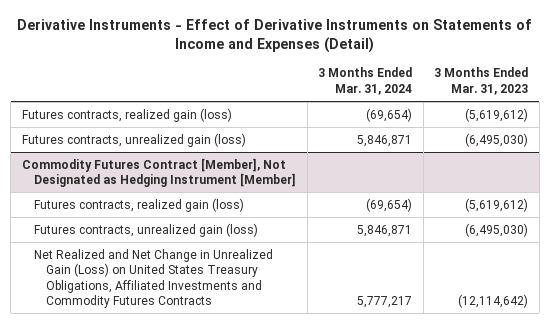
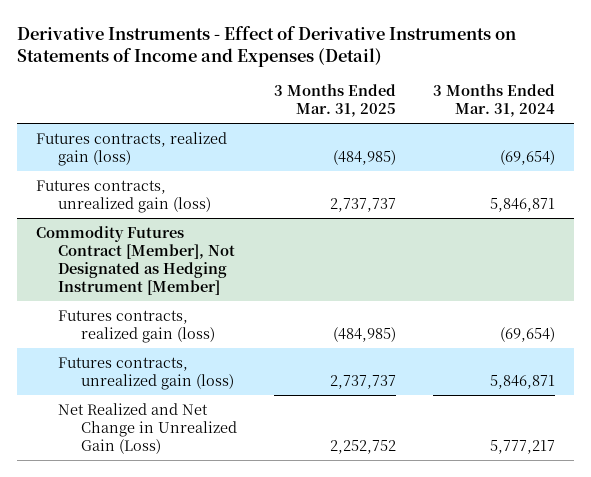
[434,67,529,95] 3 Months Ended Mar. 31, 2023 -> none
none -> [274,83,397,117] 3 Months Ended Mar. 31, 2025
[34,248,274,309] Net Realized and Net Change in Unrealized Gain (Loss) on United States Treasury Obligations, Affiliated Investments and Commodity Futures Contracts -> [58,402,238,454] Net Realized and Net Change in Unrealized Gain (Loss)

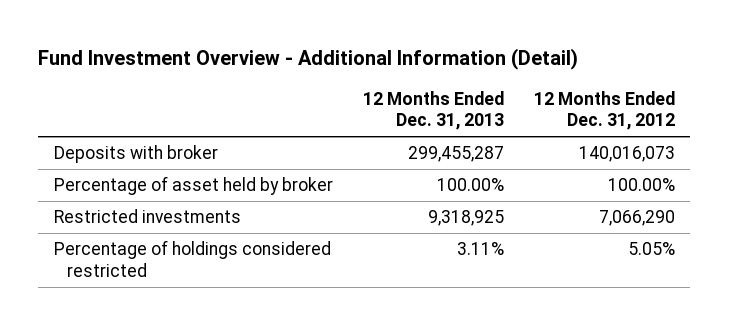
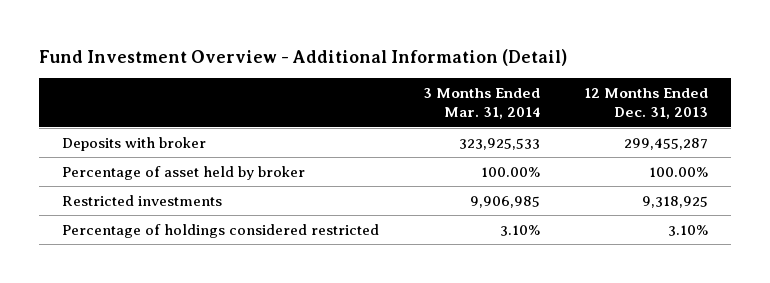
[534,90,676,131] 12 Months Ended Dec. 31, 2012 -> none
none -> [423,87,541,120] 3 Months Ended Mar. 31, 2014
[456,241,504,255] 3.11% -> [668,224,709,236] 3.10%

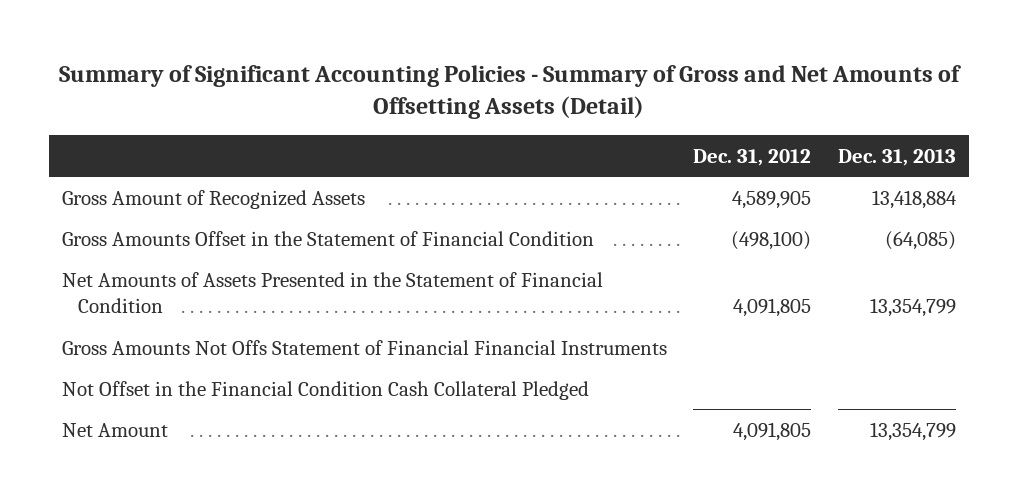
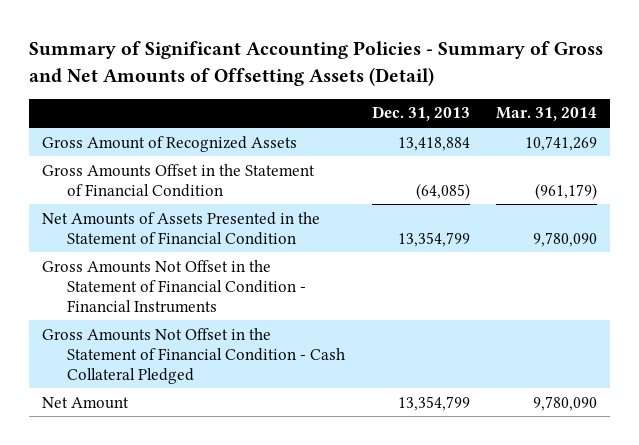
[693,149,812,167] Dec. 31, 2012 -> none
none -> [496,107,598,122] Mar. 31, 2014
[62,339,668,355] Gross Amounts Not Offs Statement of Financial Financial Instruments -> [42,259,307,313] Gross Amounts Not Offset in the Statement of Financial Condition - Financial Instruments
[62,380,590,400] Not Offset in the Financial Condition Cash Collateral Pledged -> [42,327,346,384] Gross Amounts Not Offset in the Statement of Financial Condition - Cash Collateral Pledged

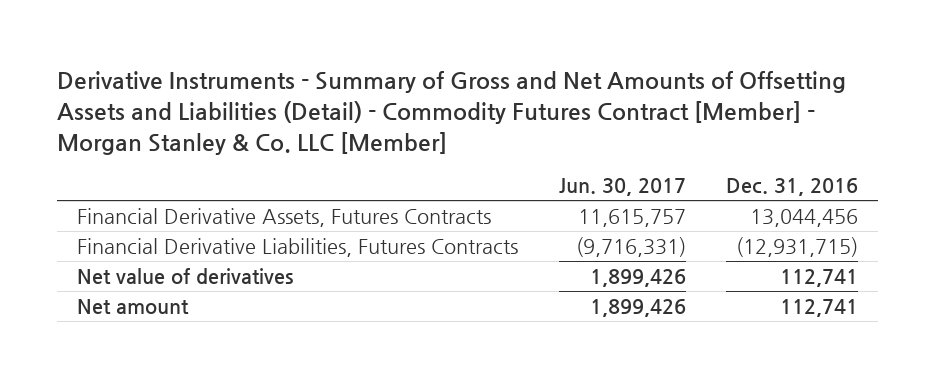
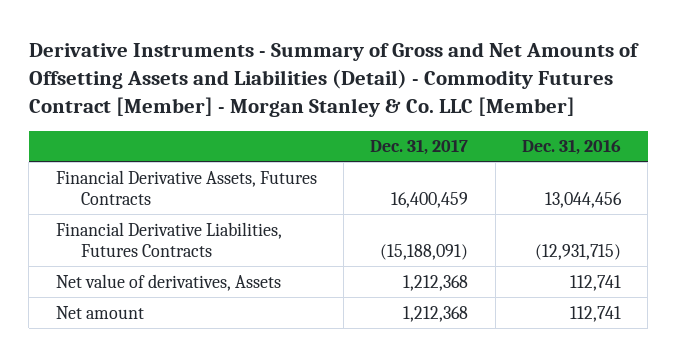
[558,178,686,197] Jun. 30, 2017 -> none
none -> [370,139,469,156] Dec. 31, 2017
[77,268,294,285] Net value of derivatives -> [55,273,281,291] Net value of derivatives, Assets

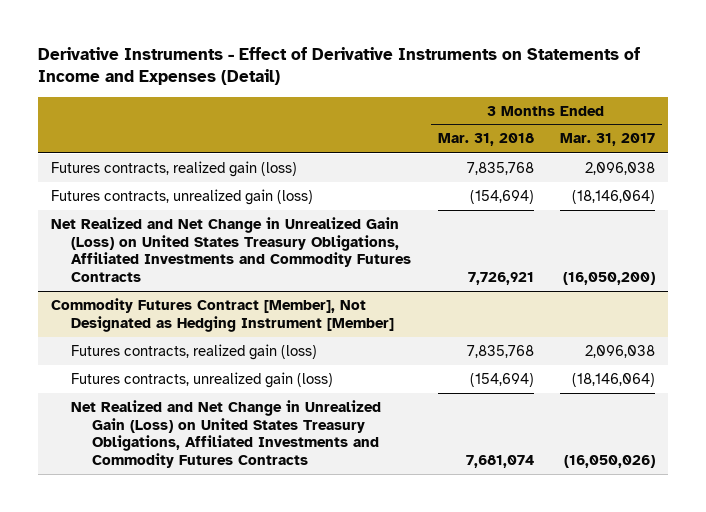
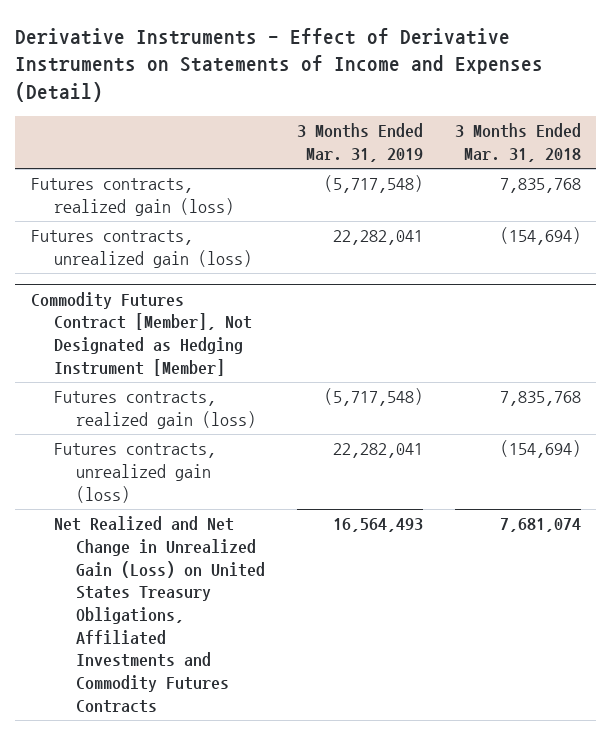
[560,133,656,147] Mar. 31, 2017 -> none
none -> [296,123,423,163] 3 Months Ended Mar. 31, 2019
[50,216,412,282] Net Realized and Net Change in Unrealized Gain (Loss) on United States Treasury Obligations, Affiliated Investments and Commodity Futures Contracts -> none

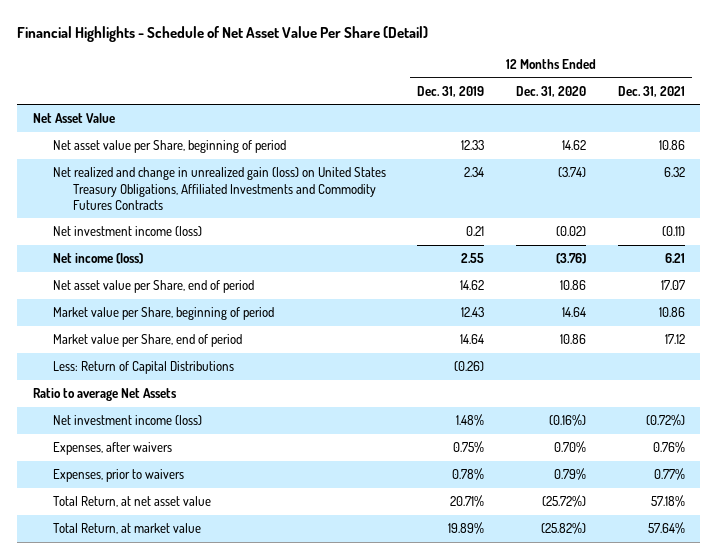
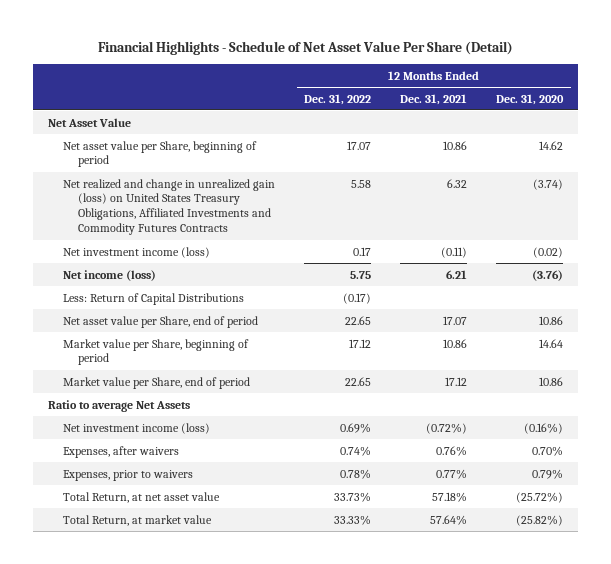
[417,85,485,97] Dec. 31, 2019 -> none
none -> [304,93,372,105] Dec. 31, 2022
[52,361,234,375] Less: Return of Capital Distributions -> [63,292,245,305] Less: Return of Capital Distributions

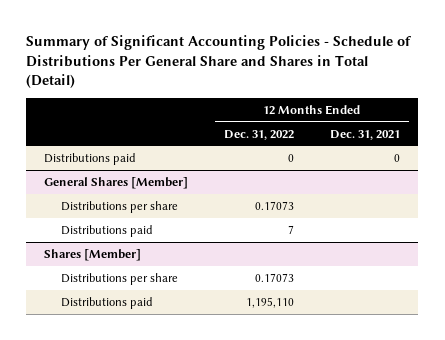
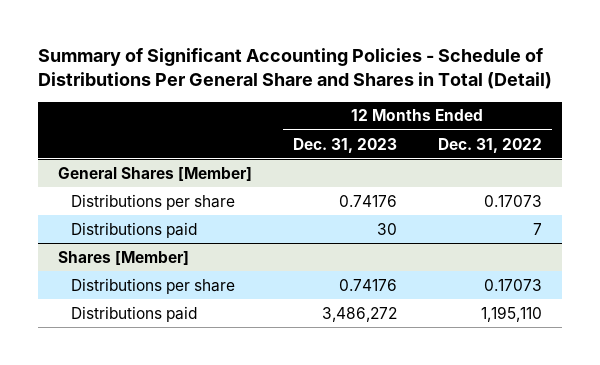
[330,129,401,140] Dec. 31, 2021 -> none
none -> [293,137,398,153] Dec. 31, 2023
[44,153,137,166] Distributions paid -> none

